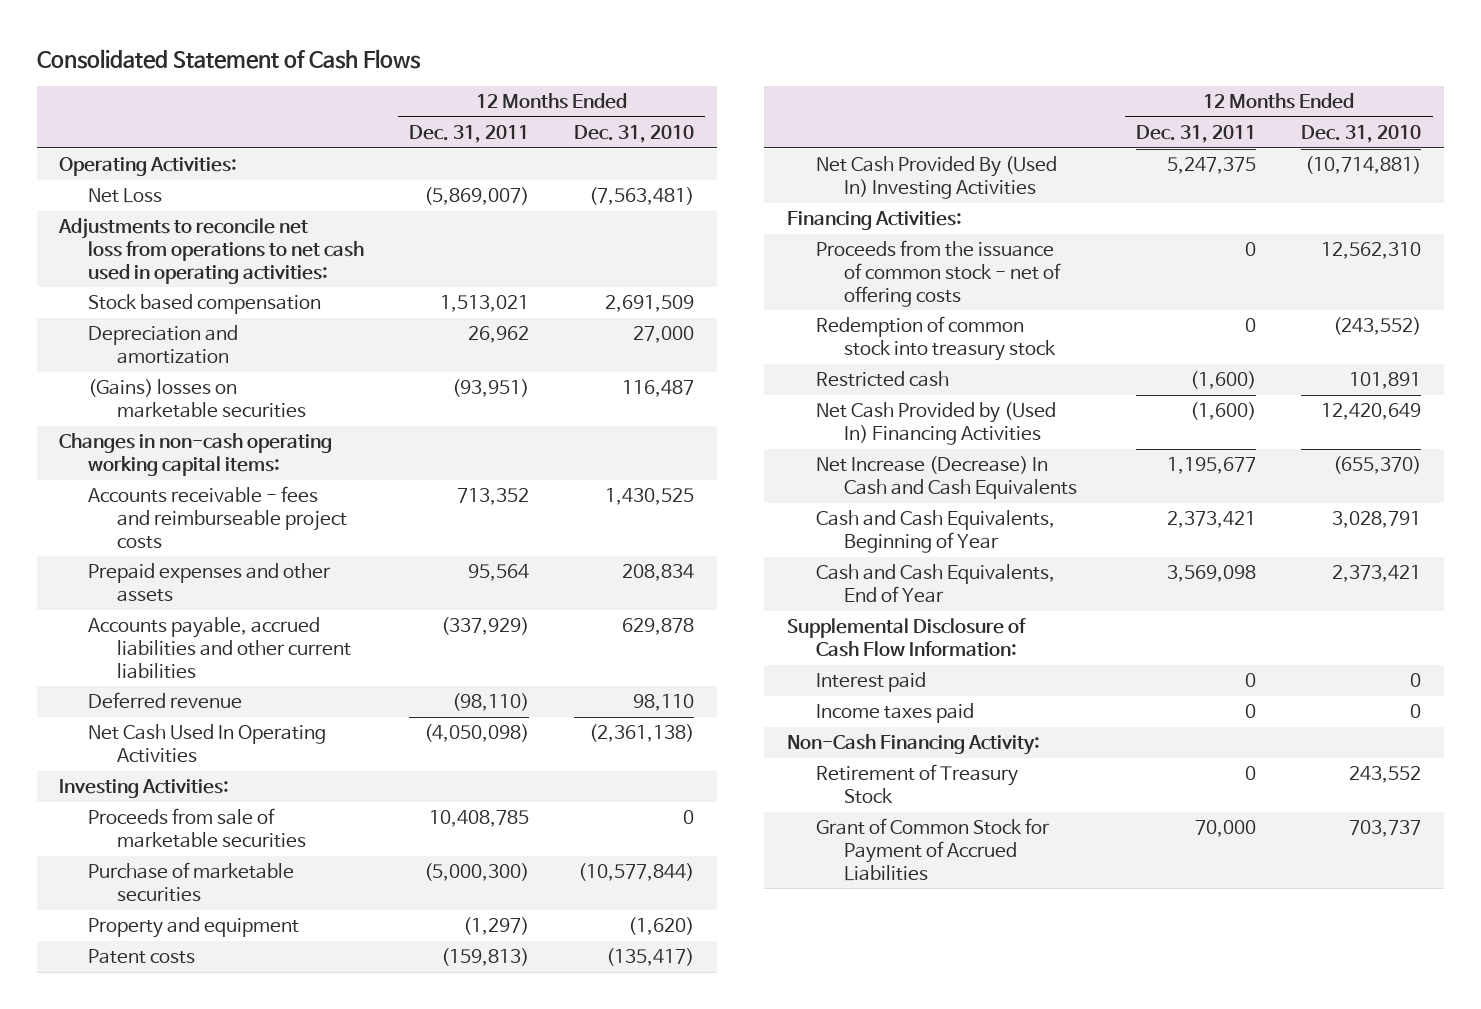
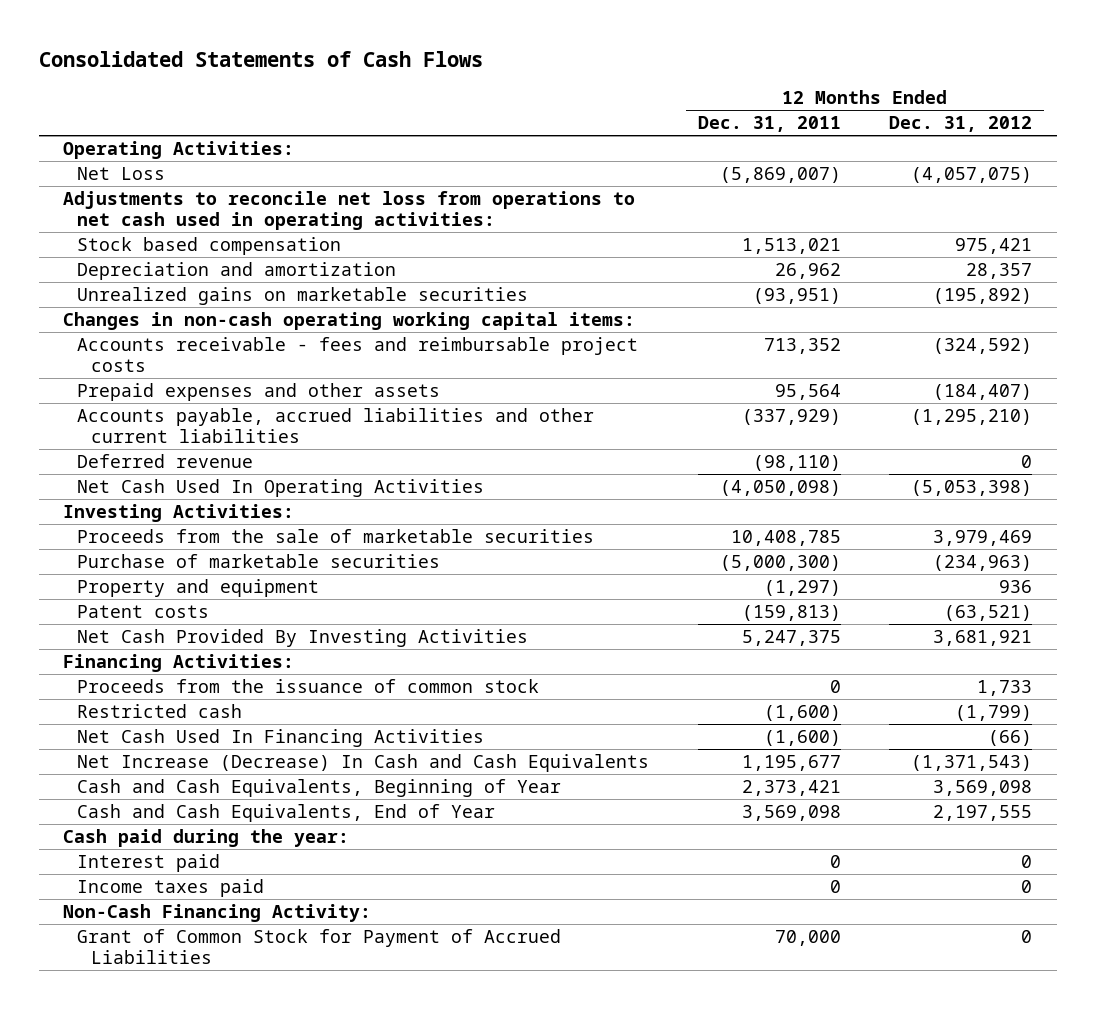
[36,48,421,69] Consolidated Statement of Cash Flows -> [39,50,484,67] Consolidated Statements of Cash Flows
[574,125,695,144] Dec. 31, 2010 -> none
none -> [889,116,1033,133] Dec. 31, 2012
[88,379,307,418] (Gains) losses on marketable securities -> [77,287,529,306] Unrealized gains on marketable securities
[88,486,348,549] Accounts receivable - fees and reimburseable project costs -> [77,337,639,372] Accounts receivable - fees and reimbursable project costs
[88,808,307,848] Proceeds from sale of marketable securities -> [77,529,595,544] Proceeds from the sale of marketable securities
[815,156,1057,199] Net Cash Provided By (Used In) Investing Activities -> [77,629,529,648] Net Cash Provided By Investing Activities
[815,316,1057,361] Redemption of common stock into treasury stock -> none
[815,240,1062,307] Proceeds from the issuance of common stock - net of offering costs -> [77,679,540,694] Proceeds from the issuance of common stock
[815,402,1056,445] Net Cash Provided by (Used In) Financing Activities -> [77,729,485,748] Net Cash Used In Financing Activities
[786,618,1026,657] Supplemental Disclosure of Cash Flow Information: -> none
none -> [63,829,350,848] Cash paid during the year:
[815,764,1018,804] Retirement of Treasury Stock -> none

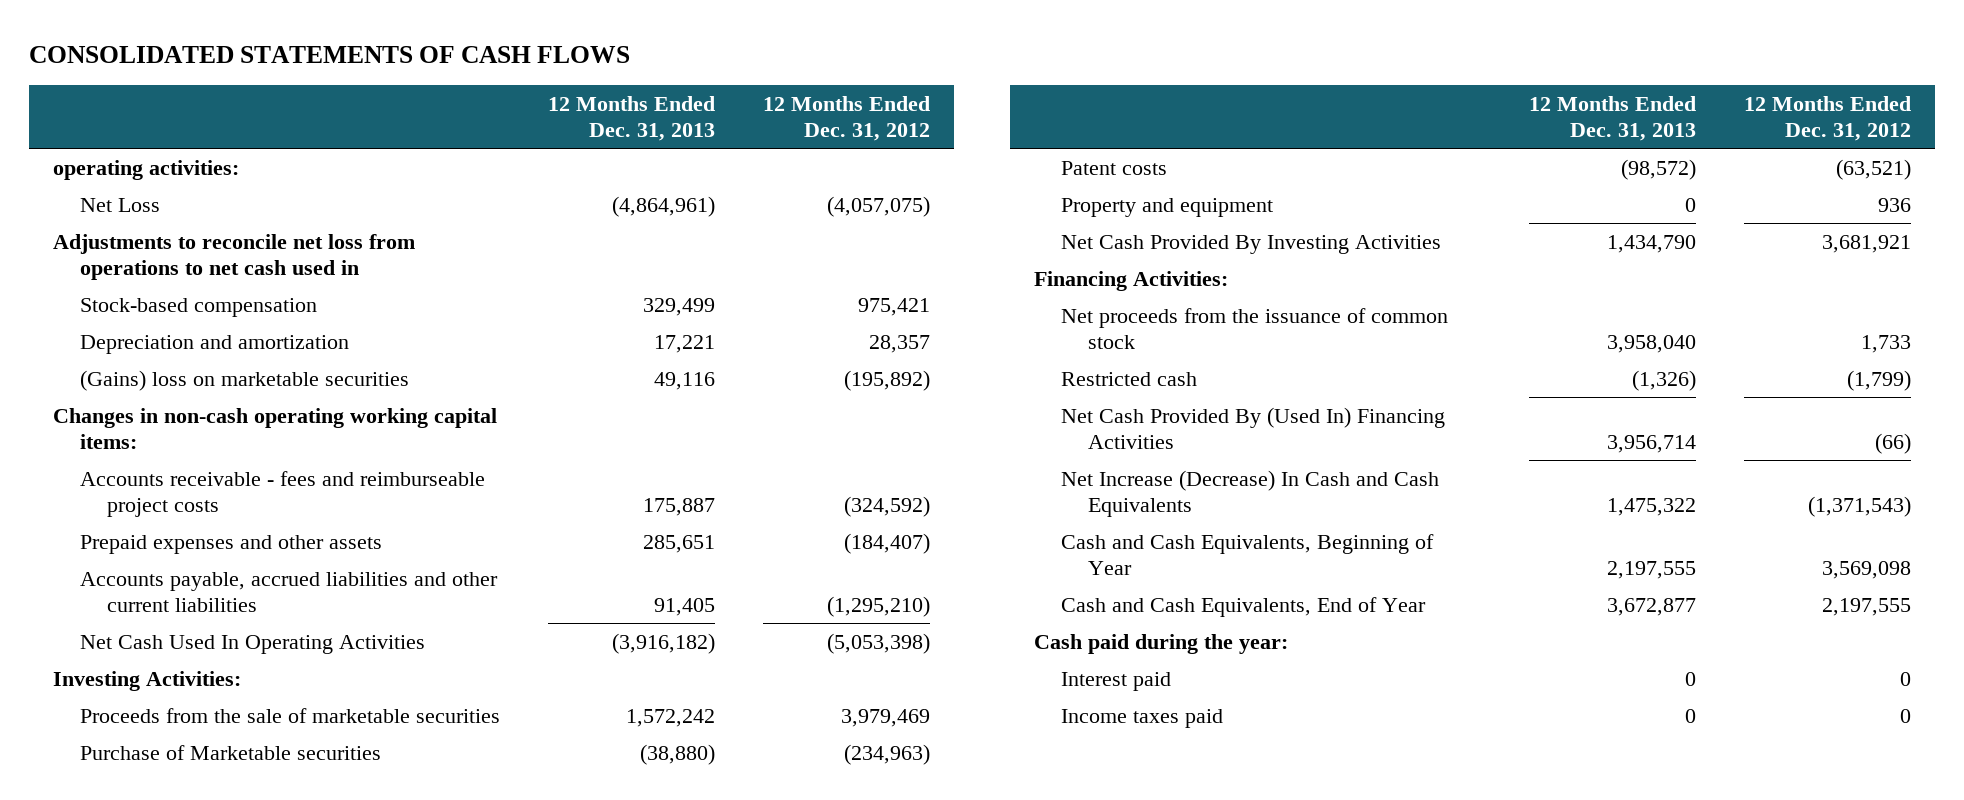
[39,50,484,67] Consolidated Statements of Cash Flows -> [28,45,630,63] CONSOLIDATED STATEMENTS OF CASH FLOWS
[697,116,841,133] Dec. 31, 2011 -> none
none -> [548,95,716,141] 12 Months Ended Dec. 31, 2013
[63,141,295,160] Operating Activities: -> [52,159,239,180] operating activities:
[63,191,636,230] Adjustments to reconcile net loss from operations to net cash used in operating activities: -> [52,233,415,280] Adjustments to reconcile net loss from operations to net cash used in
[77,237,342,256] Stock based compensation -> [80,297,318,317] Stock-based compensation
[77,287,529,306] Unrealized gains on marketable securities -> [80,369,410,391] (Gains) loss on marketable securities
[77,337,639,372] Accounts receivable - fees and reimbursable project costs -> [80,470,486,517] Accounts receivable - fees and reimburseable project costs
[77,454,254,469] Deferred revenue -> none
[77,554,441,569] Purchase of marketable securities -> [80,744,382,760] Purchase of Marketable securities
[77,579,320,598] Property and equipment -> [1061,197,1274,217] Property and equipment
[77,679,540,694] Proceeds from the issuance of common stock -> [1061,307,1449,349] Net proceeds from the issuance of common stock
[77,729,485,748] Net Cash Used In Financing Activities -> [1061,406,1446,449] Net Cash Provided By (Used In) Financing Activities
[63,904,372,923] Non-Cash Financing Activity: -> none
[77,929,562,964] Grant of Common Stock for Payment of Accrued Liabilities -> none

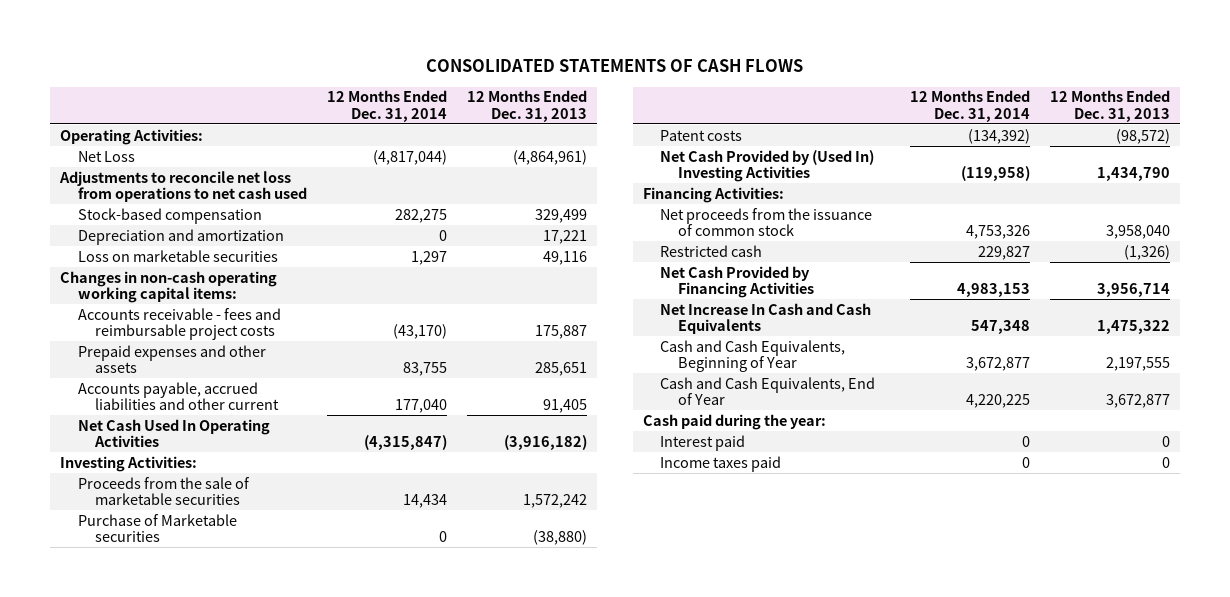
[763,95,931,141] 12 Months Ended Dec. 31, 2012 -> none
none -> [326,90,447,122] 12 Months Ended Dec. 31, 2014
[52,159,239,180] operating activities: -> [60,128,204,145] Operating Activities:
[52,233,415,280] Adjustments to reconcile net loss from operations to net cash used in -> [59,170,307,203] Adjustments to reconcile net loss from operations to net cash used
[80,369,410,391] (Gains) loss on marketable securities -> [77,249,278,262] Loss on marketable securities
[80,470,486,517] Accounts receivable - fees and reimburseable project costs -> [77,307,281,341] Accounts receivable - fees and reimbursable project costs
[80,571,499,612] Accounts payable, accrued liabilities and other current liabilities -> [77,381,280,411] Accounts payable, accrued liabilities and other current
[1061,197,1274,217] Property and equipment -> none
[1061,234,1442,254] Net Cash Provided By Investing Activities -> [660,149,875,183] Net Cash Provided by (Used In) Investing Activities
[1061,406,1446,449] Net Cash Provided By (Used In) Financing Activities -> [660,265,815,299] Net Cash Provided by Financing Activities
[1061,469,1440,517] Net Increase (Decrease) In Cash and Cash Equivalents -> [660,302,872,335] Net Increase In Cash and Cash Equivalents

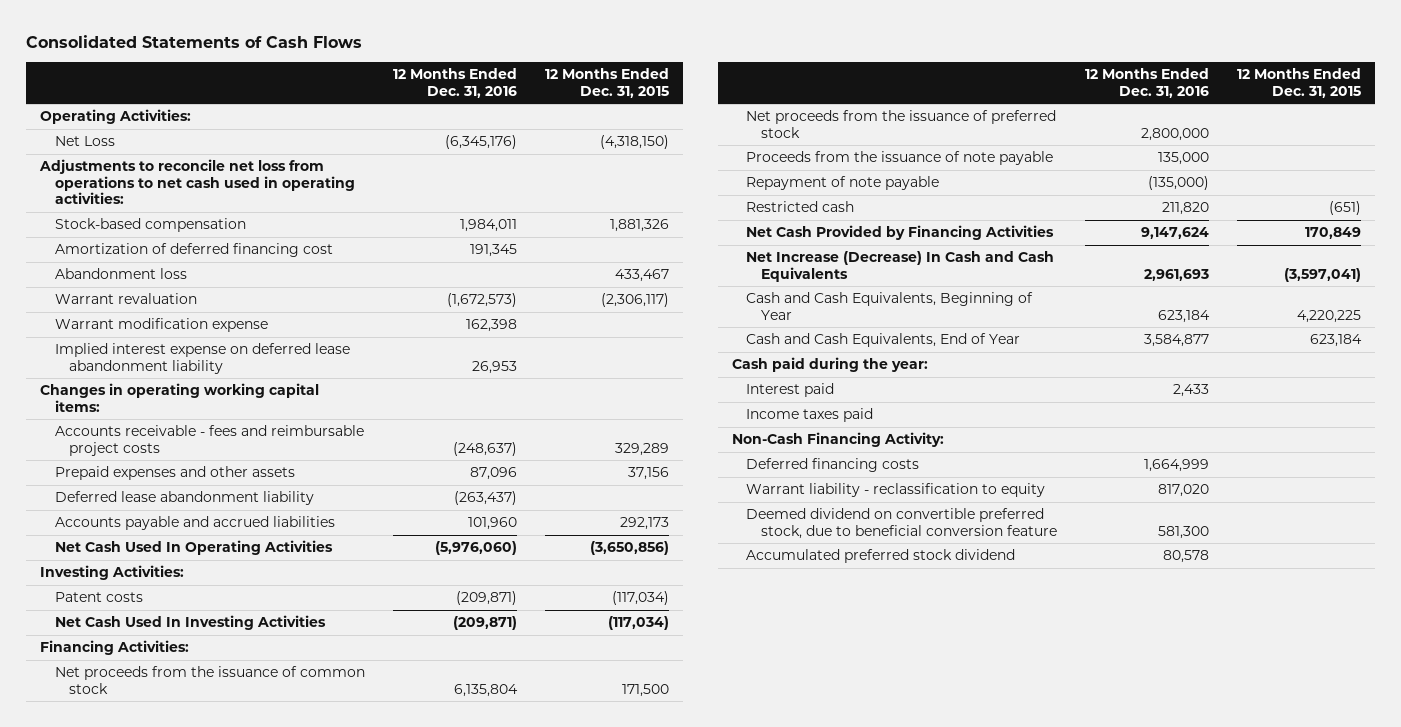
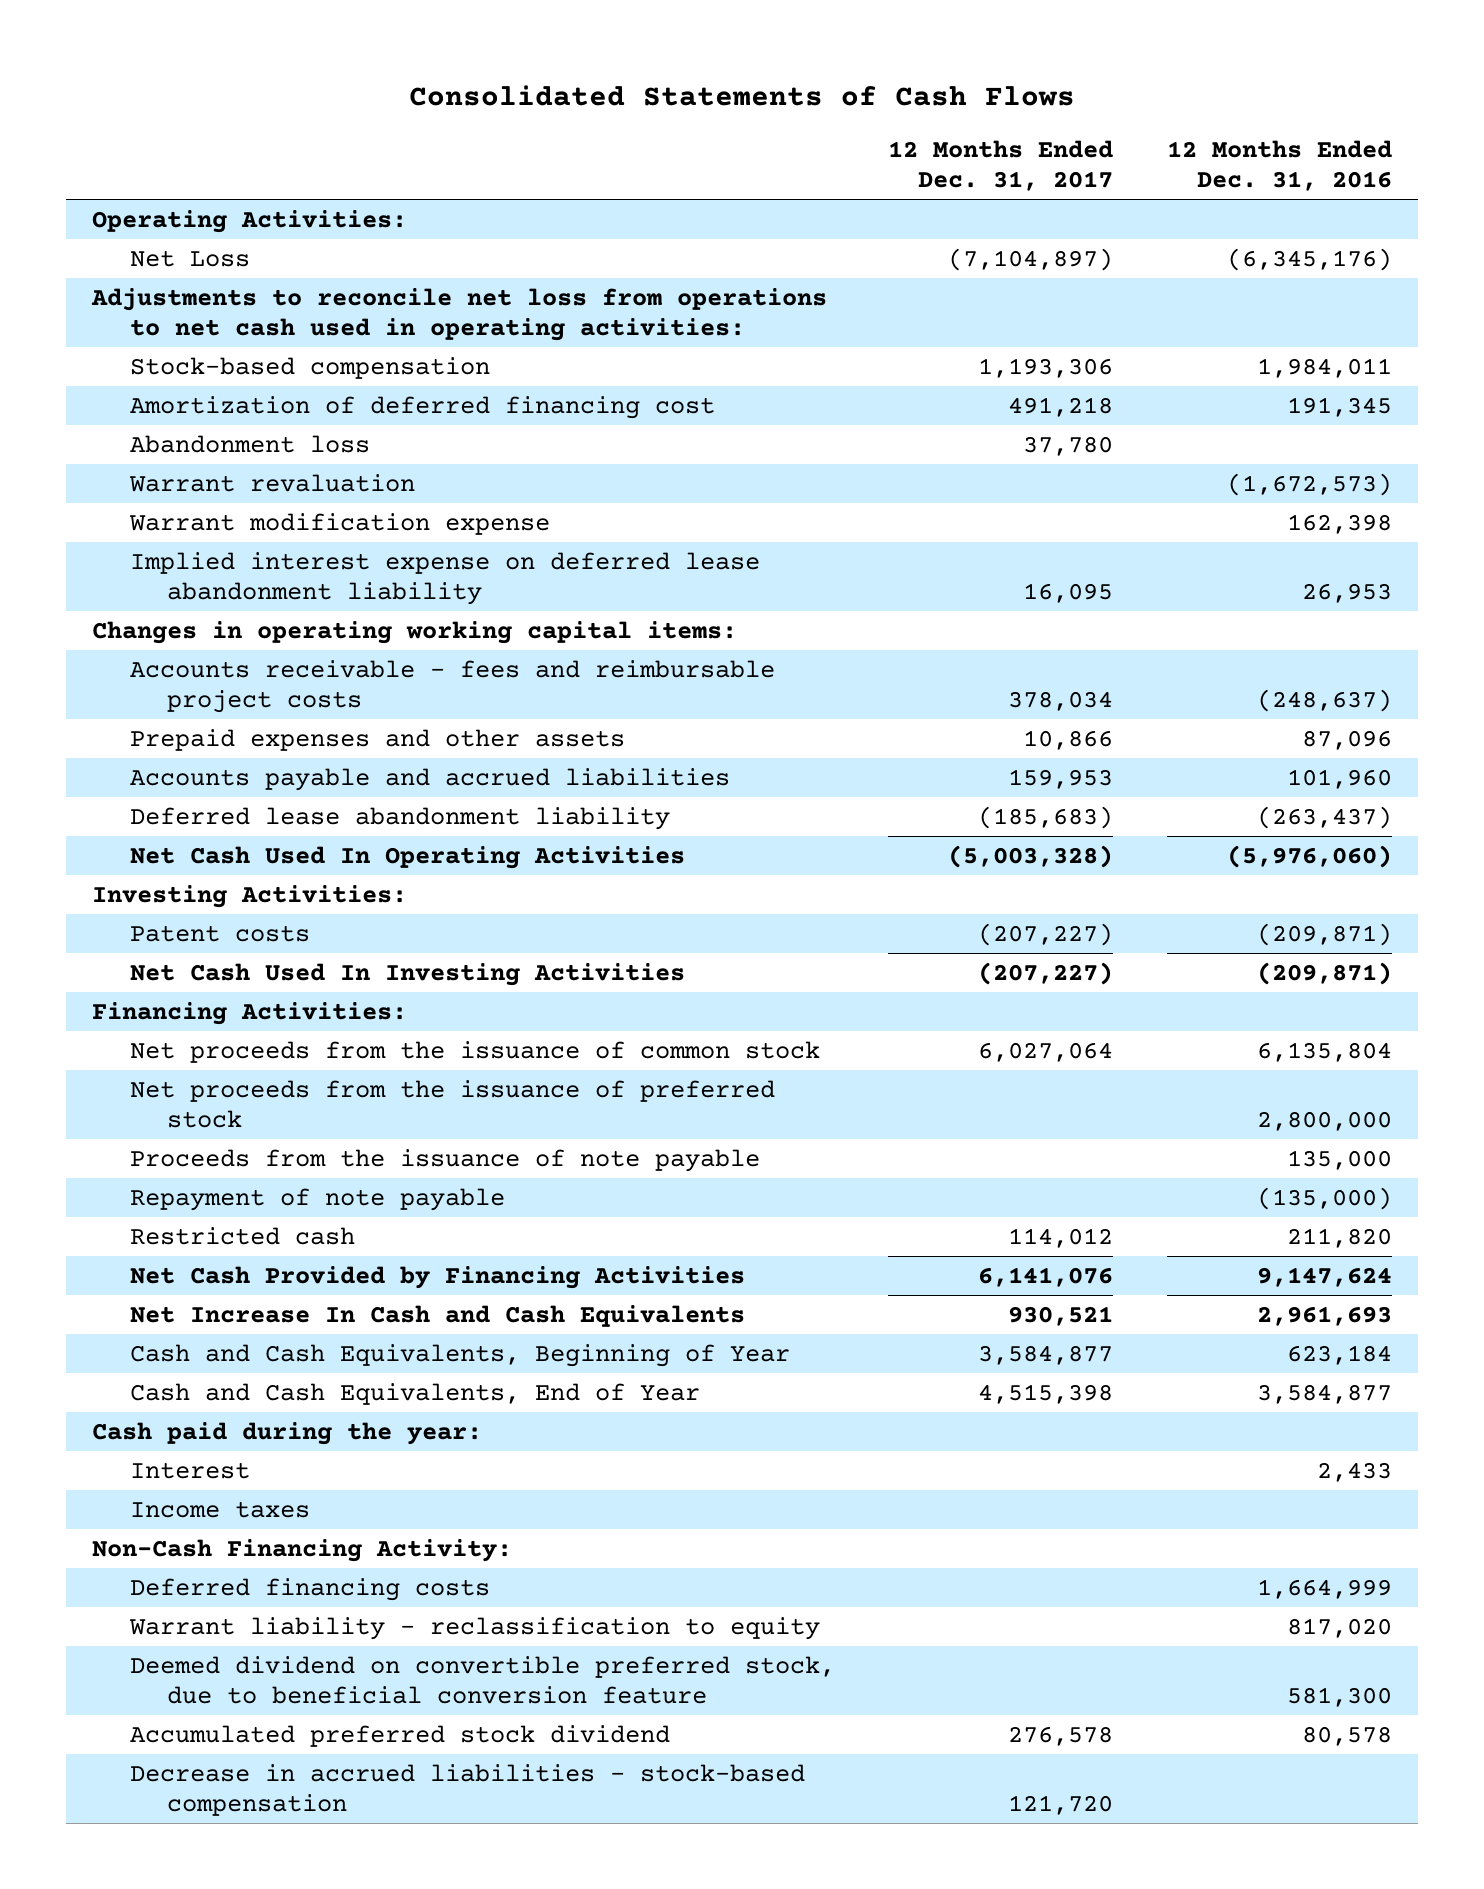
[545,68,670,98] 12 Months Ended Dec. 31, 2015 -> none
none -> [888,140,1114,192] 12 Months Ended Dec. 31, 2017
[54,491,314,506] Deferred lease abandonment liability -> [129,806,670,830] Deferred lease abandonment liability
[746,251,1055,282] Net Increase (Decrease) In Cash and Cash Equivalents -> [129,1304,745,1327] Net Increase In Cash and Cash Equivalents
[746,383,835,398] Interest paid -> [129,1461,250,1479] Interest
[746,408,874,423] Income taxes paid -> [129,1500,310,1518] Income taxes
none -> [129,1763,805,1816] Decrease in accrued liabilities - stock-based compensation

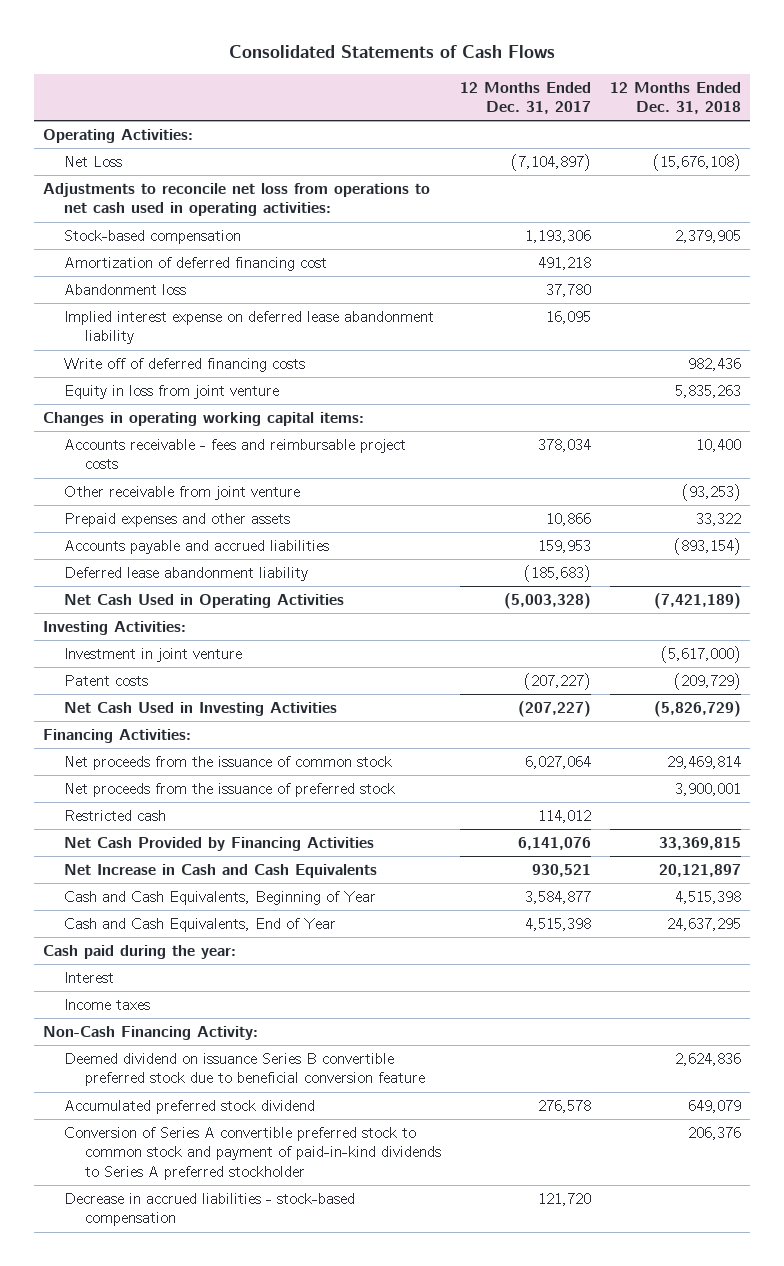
[1166,140,1392,192] 12 Months Ended Dec. 31, 2016 -> none
none -> [609,81,741,114] 12 Months Ended Dec. 31, 2018
[128,473,415,492] Warrant revaluation -> none
[128,512,550,535] Warrant modification expense -> none
none -> [64,358,306,373] Write off of deferred financing costs
none -> [64,385,280,400] Equity in loss from joint venture
none -> [64,486,301,501] Other receivable from joint venture
[129,845,685,869] Net Cash Used In Operating Activities -> [64,594,345,609] Net Cash Used in Operating Activities
none -> [64,648,243,663] Investment in joint venture
[129,962,685,986] Net Cash Used In Investing Activities -> [64,702,338,717] Net Cash Used in Investing Activities
[129,1148,760,1172] Proceeds from the issuance of note payable -> none
[129,1187,505,1211] Repayment of note payable -> none
[129,1304,745,1327] Net Increase In Cash and Cash Equivalents -> [64,864,378,879] Net Increase in Cash and Cash Equivalents
[129,1577,490,1601] Deferred financing costs -> none
[128,1616,820,1640] Warrant liability - reclassification to equity -> none
[129,1655,835,1704] Deemed dividend on convertible preferred stock, due to beneficial conversion feature -> [64,1053,425,1087] Deemed dividend on issuance Series B convertible preferred stock due to beneficial conversion feature
none -> [64,1127,441,1180] Conversion of Series A convertible preferred stock to common stock and payment of paid-in-kind dividends to Series A preferred stockholder

